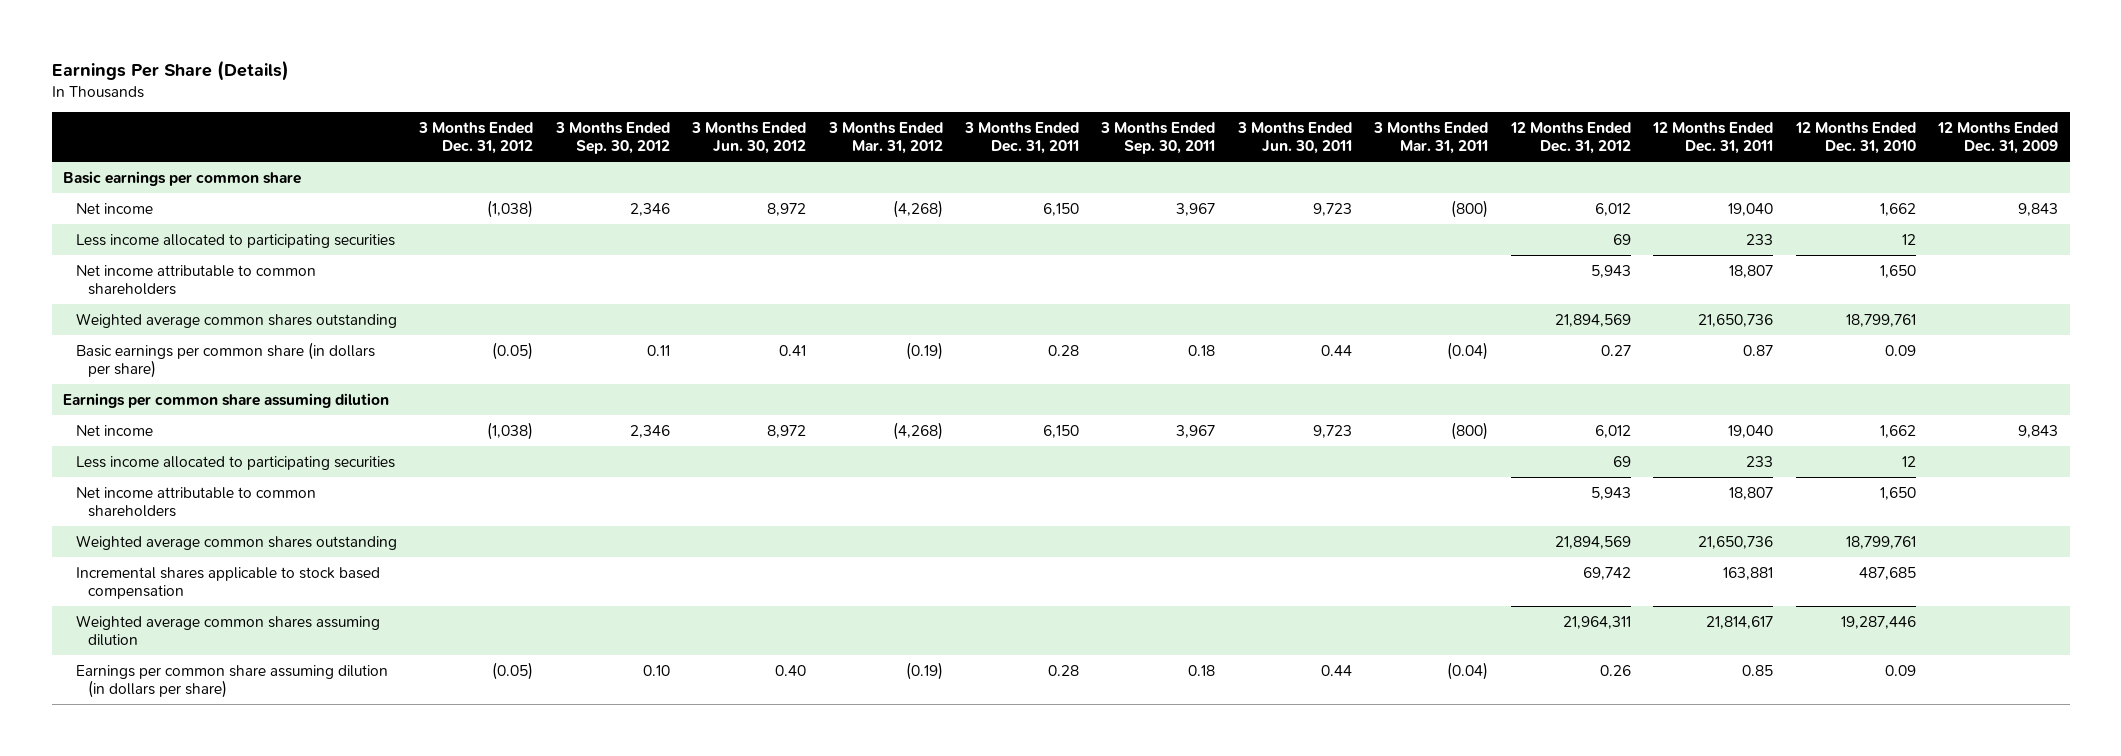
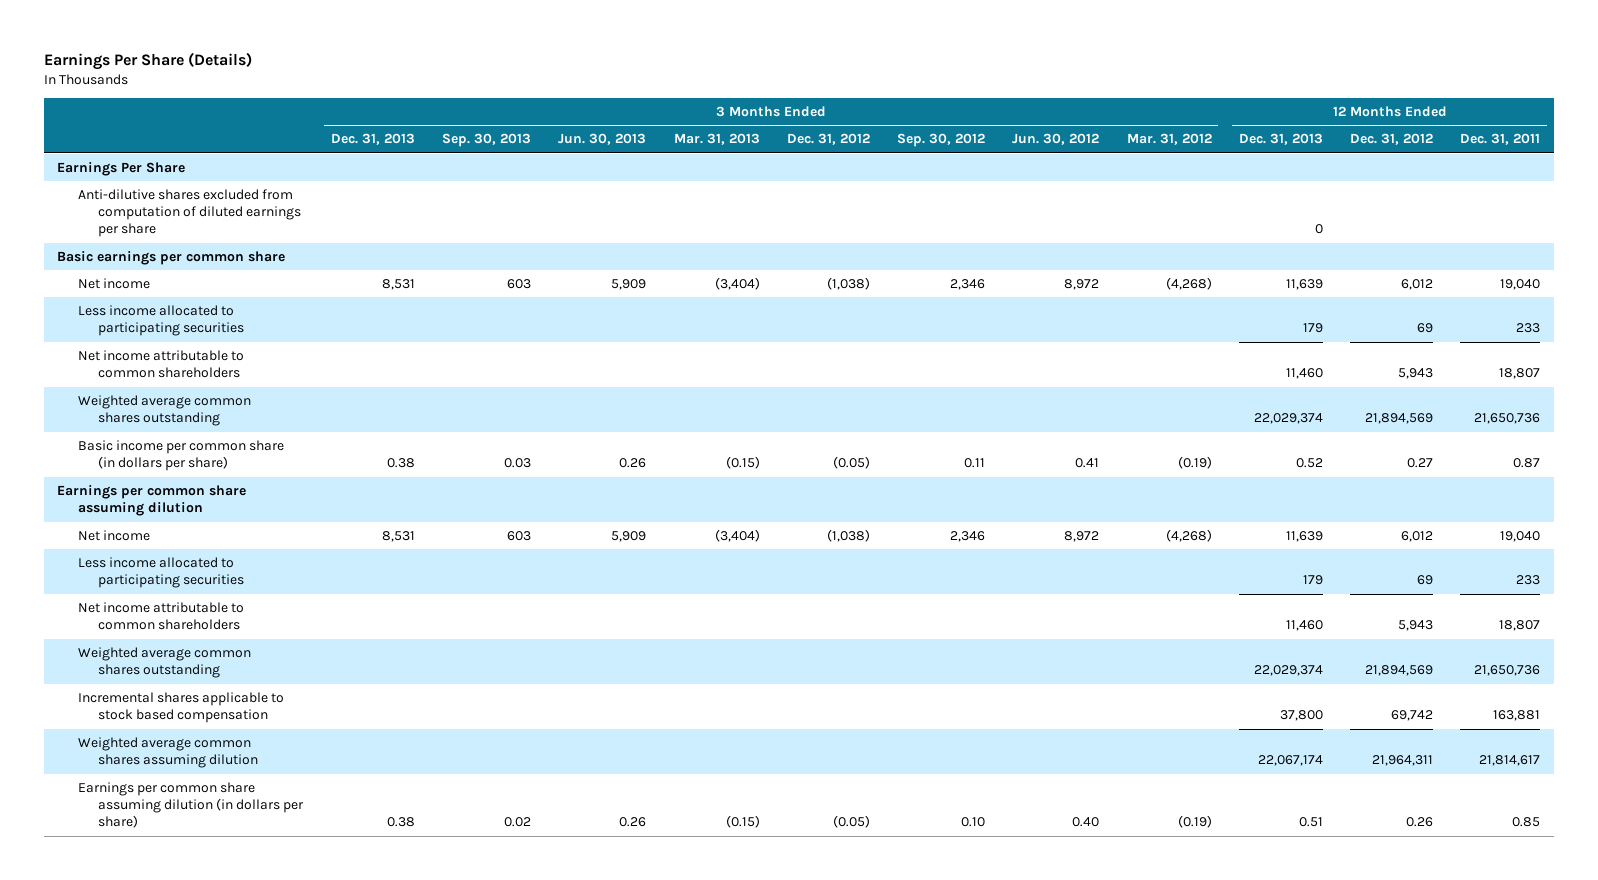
[963,121,1079,155] 3 Months Ended Dec. 31, 2011 -> none
[1100,121,1216,155] 3 Months Ended Sep. 30, 2011 -> none
[1236,121,1352,155] 3 Months Ended Jun. 30, 2011 -> none
[1373,121,1489,155] 3 Months Ended Mar. 31, 2011 -> none
[1794,121,1916,155] 12 Months Ended Dec. 31, 2010 -> none
[1937,121,2059,155] 12 Months Ended Dec. 31, 2009 -> none
none -> [330,133,415,146] Dec. 31, 2013
none -> [442,133,532,148] Sep. 30, 2013
none -> [558,133,647,146] Jun. 30, 2013
none -> [673,133,760,146] Mar. 31, 2013
none -> [1238,133,1323,146] Dec. 31, 2013
none -> [57,162,186,177] Earnings Per Share
none -> [77,189,302,238] Anti-dilutive shares excluded from computation of diluted earnings per share
[75,341,375,379] Basic earnings per common share (in dollars per share) -> [77,440,284,472] Basic income per common share (in dollars per share)

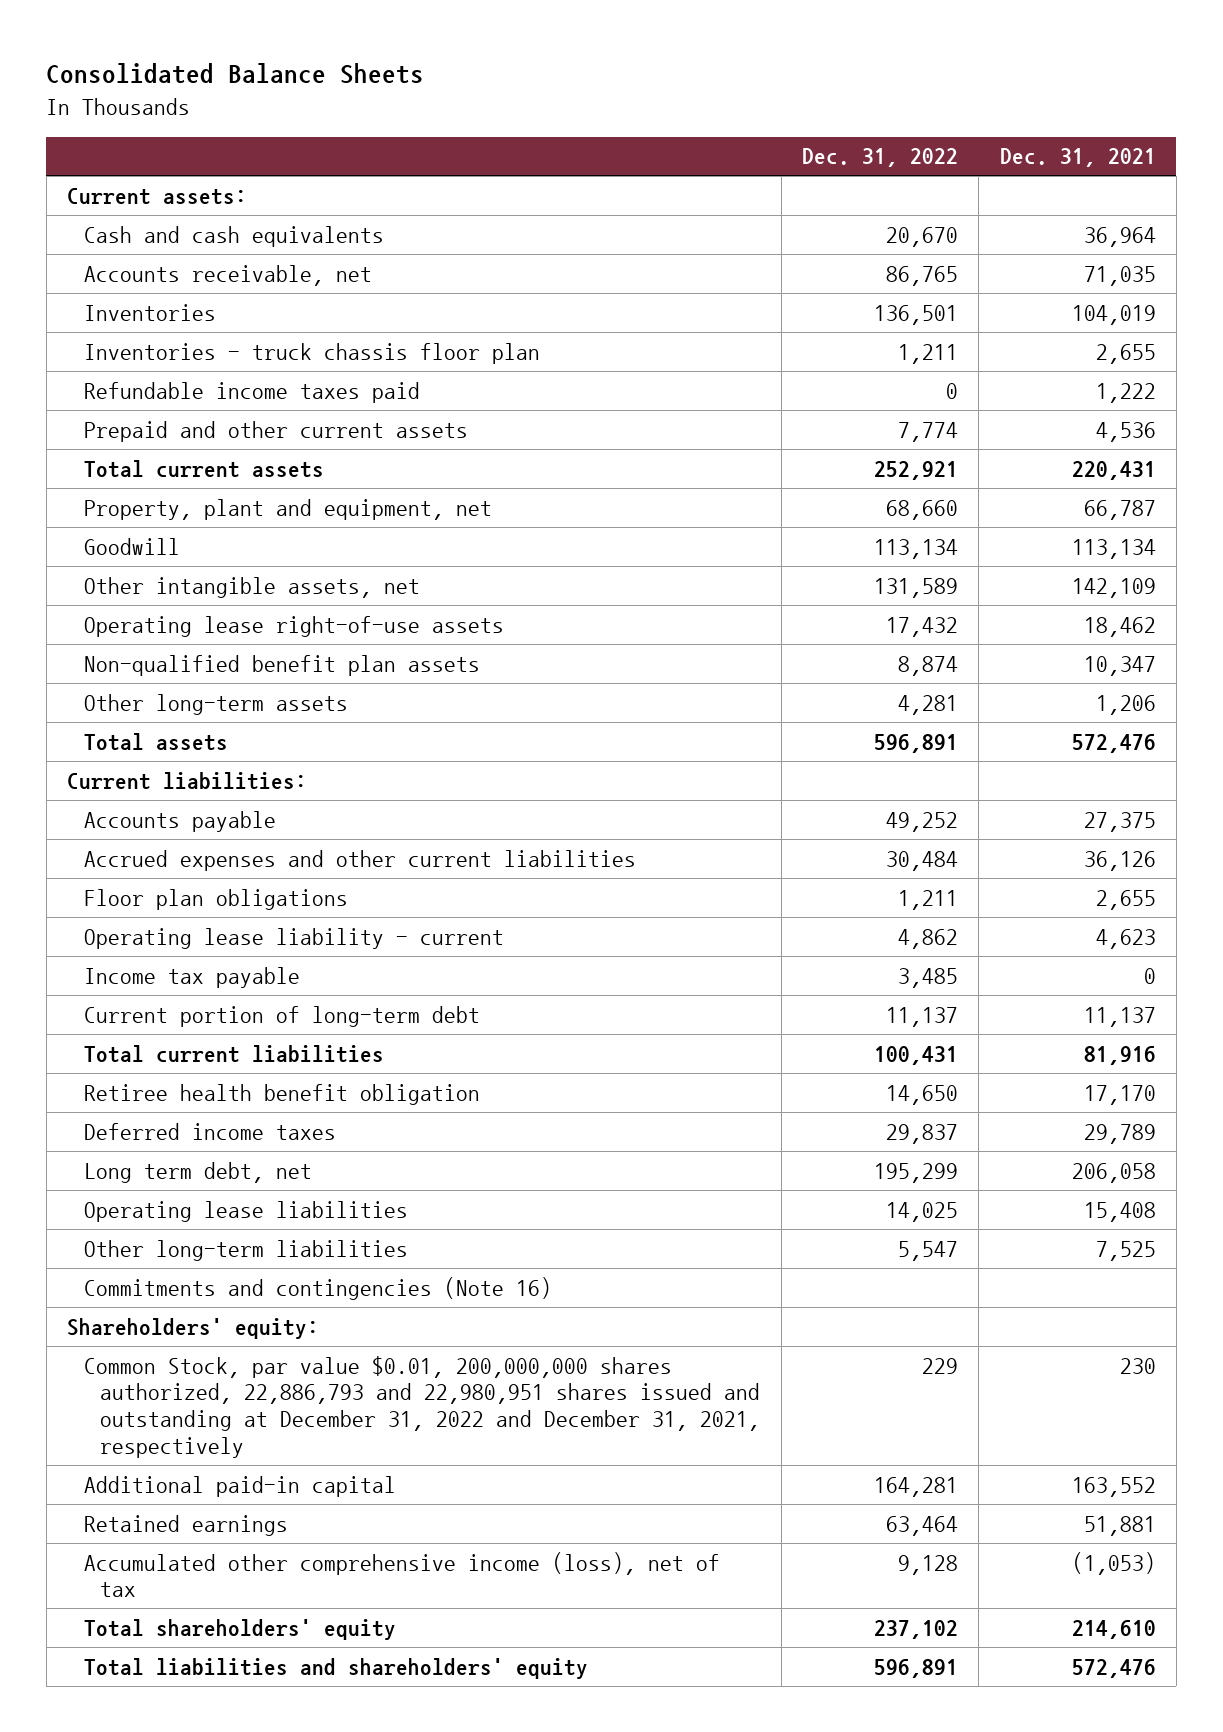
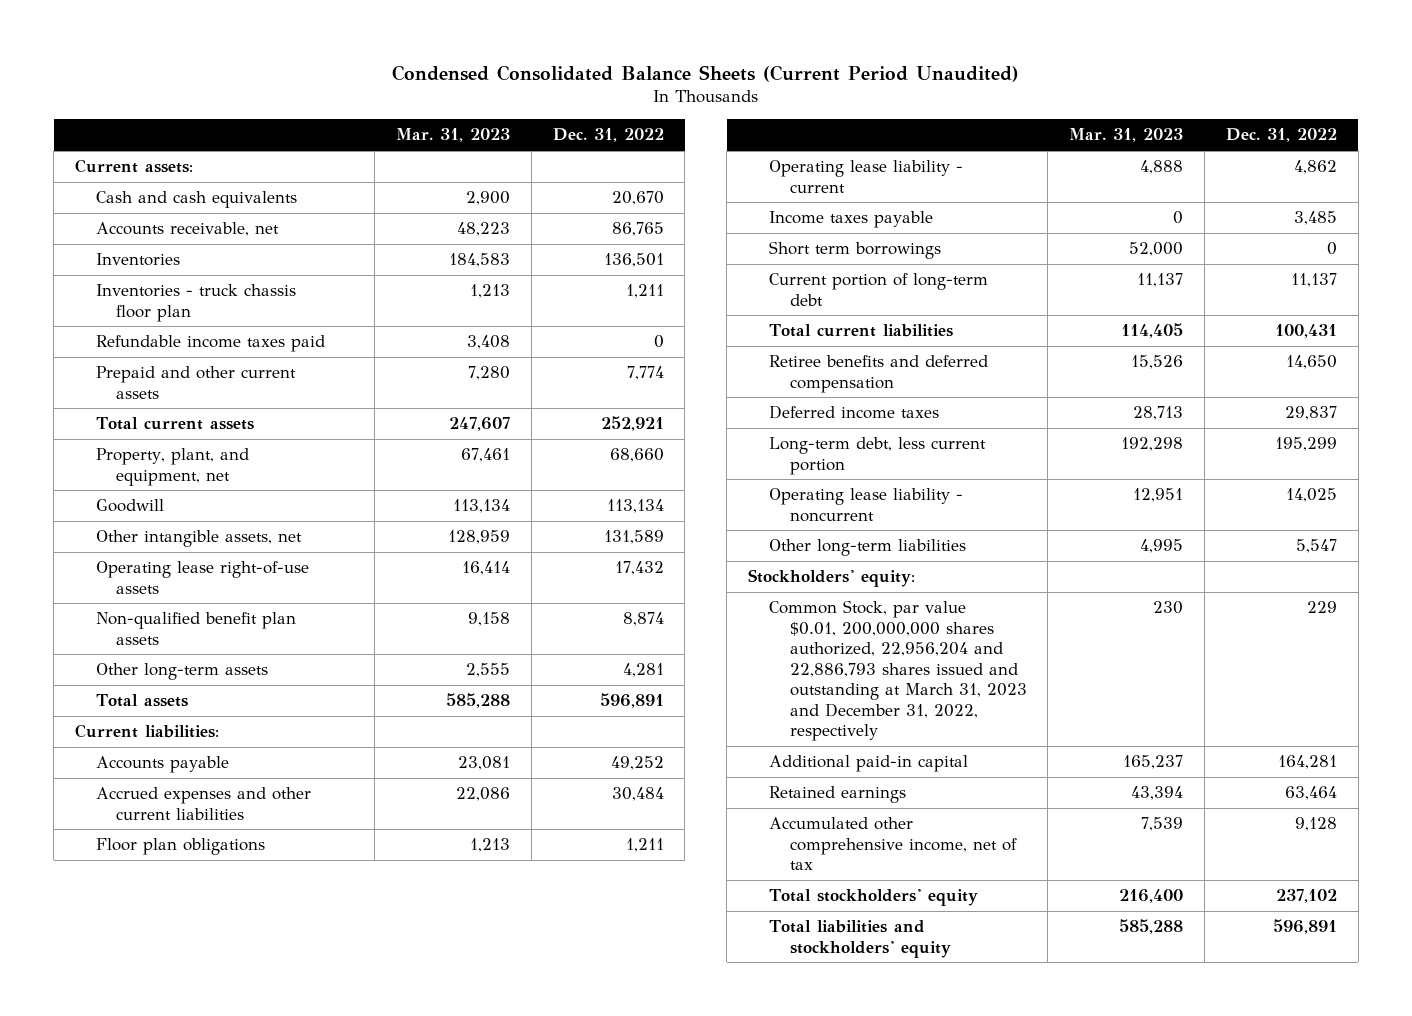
[46,63,425,85] Consolidated Balance Sheets -> [391,64,1019,82] Condensed Consolidated Balance Sheets (Current Period Unaudited)
[999,148,1156,168] Dec. 31, 2021 -> none
none -> [395,128,510,143] Mar. 31, 2023
[83,498,492,520] Property, plant and equipment, net -> [95,448,249,486] Property, plant, and equipment, net
[83,966,300,988] Income tax payable -> [768,211,933,229] Income taxes payable
none -> [768,241,941,260] Short term borrowings
[83,1083,480,1105] Retiree health benefit obligation -> [768,355,988,393] Retiree benefits and deferred compensation
[83,1161,312,1183] Long term debt, net -> [768,437,986,475] Long-term debt, less current portion
[83,1200,408,1222] Operating lease liabilities -> [768,488,963,522] Operating lease liability - noncurrent
[83,1276,552,1300] Commitments and contingencies (Note 16) -> none
[67,1317,320,1339] Shareholders' equity: -> [748,569,916,588] Stockholders' equity:
[83,1355,761,1458] Common Stock, par value $0.01, 200,000,000 shares authorized, 22,886,793 and 22,980,951 shares issued and outstanding at December 31, 2022 and December 31, 2021, respectively -> [768,600,1027,741] Common Stock, par value $0.01, 200,000,000 shares authorized, 22,956,204 and 22,886,793 shares issued and outstanding at March 31, 2023 and December 31, 2022, respectively
[83,1551,720,1598] Accumulated other comprehensive income (loss), net of tax -> [768,817,1017,871] Accumulated other comprehensive income, net of tax
[83,1618,396,1640] Total shareholders' equity -> [768,889,978,907] Total stockholders' equity
[83,1657,588,1679] Total liabilities and shareholders' equity -> [768,920,951,958] Total liabilities and stockholders' equity

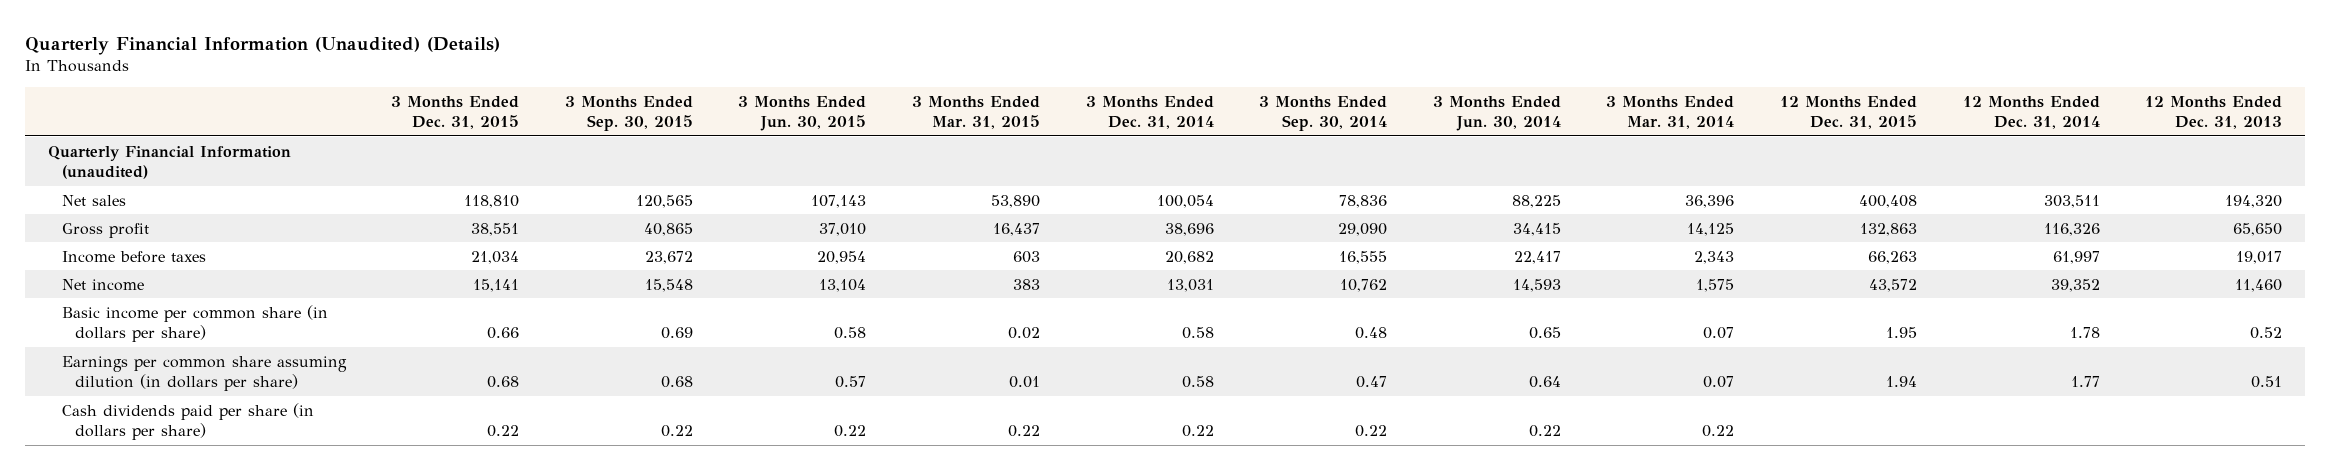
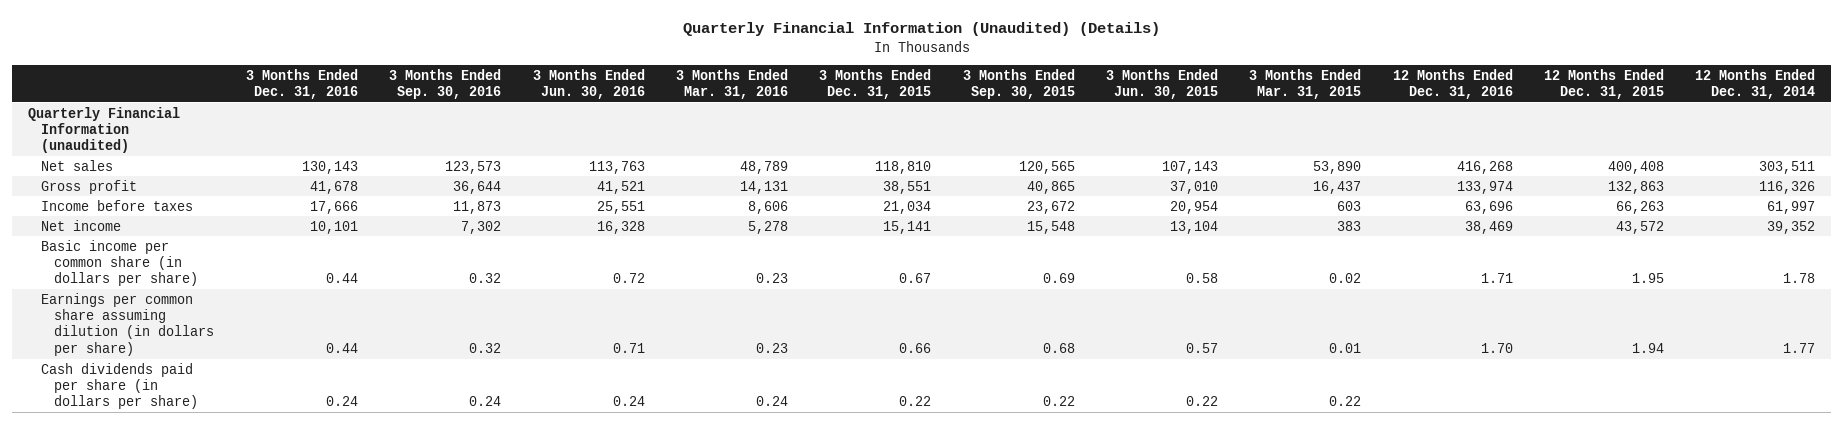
[1085,95,1214,130] 3 Months Ended Dec. 31, 2014 -> none
[1259,95,1388,132] 3 Months Ended Sep. 30, 2014 -> none
[1432,95,1561,132] 3 Months Ended Jun. 30, 2014 -> none
[1606,95,1735,130] 3 Months Ended Mar. 31, 2014 -> none
[2145,95,2283,130] 12 Months Ended Dec. 31, 2013 -> none
none -> [245,68,358,100] 3 Months Ended Dec. 31, 2016
none -> [389,68,502,100] 3 Months Ended Sep. 30, 2016
none -> [532,68,645,100] 3 Months Ended Jun. 30, 2016
none -> [675,68,788,100] 3 Months Ended Mar. 31, 2016
none -> [1392,68,1513,100] 12 Months Ended Dec. 31, 2016
[487,327,520,340] 0.66 -> [899,273,932,284] 0.67
[487,376,520,389] 0.68 -> [899,342,932,353] 0.66

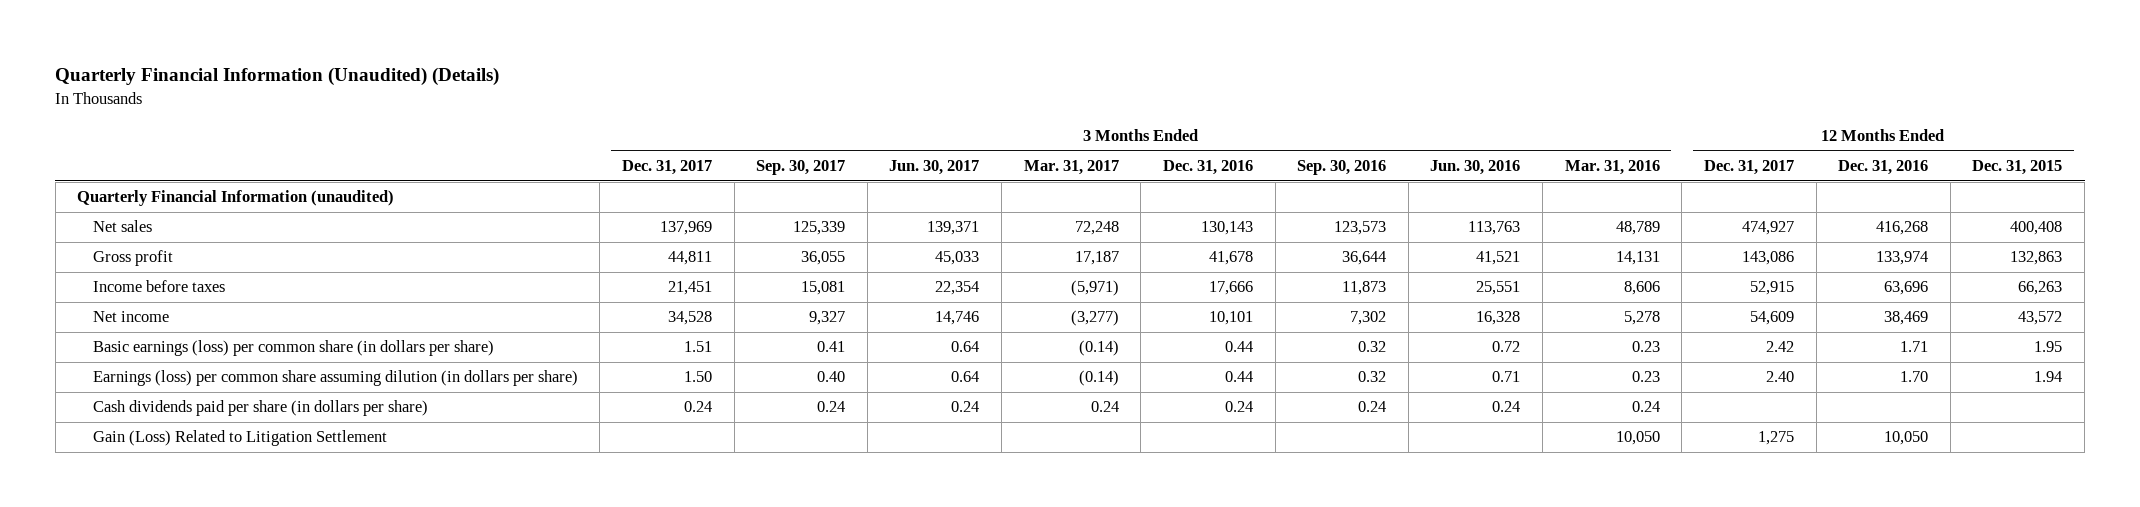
[819,68,932,100] 3 Months Ended Dec. 31, 2015 -> none
[962,68,1075,100] 3 Months Ended Sep. 30, 2015 -> none
[1105,68,1218,100] 3 Months Ended Jun. 30, 2015 -> none
[1249,68,1362,100] 3 Months Ended Mar. 31, 2015 -> none
[1695,68,1816,100] 12 Months Ended Dec. 31, 2014 -> none
none -> [621,160,712,176] Dec. 31, 2017
none -> [756,160,846,176] Sep. 30, 2017
none -> [889,160,980,176] Jun. 30, 2017
none -> [1023,160,1119,176] Mar. 31, 2017
none -> [1703,160,1794,176] Dec. 31, 2017
[41,239,199,287] Basic income per common share (in dollars per share) -> [92,340,494,357] Basic earnings (loss) per common share (in dollars per share)
[41,292,215,356] Earnings per common share assuming dilution (in dollars per share) -> [92,370,578,387] Earnings (loss) per common share assuming dilution (in dollars per share)
none -> [92,430,387,447] Gain (Loss) Related to Litigation Settlement

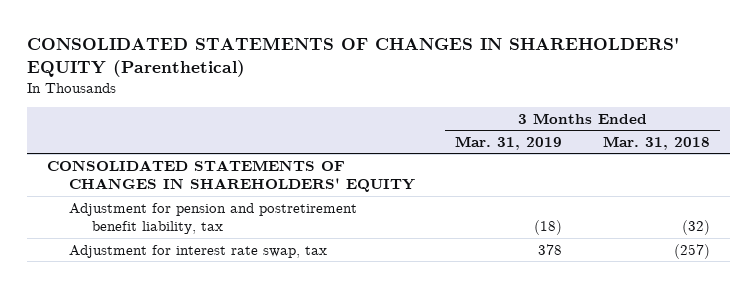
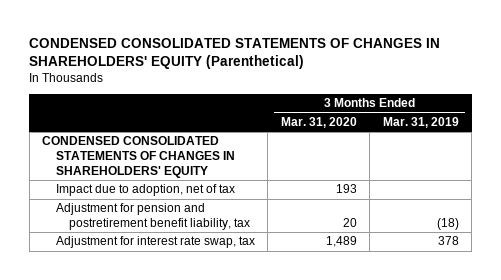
[26,36,679,77] CONSOLIDATED STATEMENTS OF CHANGES IN SHAREHOLDERS' EQUITY (Parenthetical) -> [29,37,441,69] CONDENSED CONSOLIDATED STATEMENTS OF CHANGES IN SHAREHOLDERS' EQUITY (Parenthetical)
[602,135,710,150] Mar. 31, 2018 -> none
none -> [280,117,357,129] Mar. 31, 2020
[46,159,416,193] CONSOLIDATED STATEMENTS OF CHANGES IN SHAREHOLDERS' EQUITY -> [42,136,235,178] CONDENSED CONSOLIDATED STATEMENTS OF CHANGES IN SHAREHOLDERS' EQUITY
none -> [55,184,235,197] Impact due to adoption, net of tax

